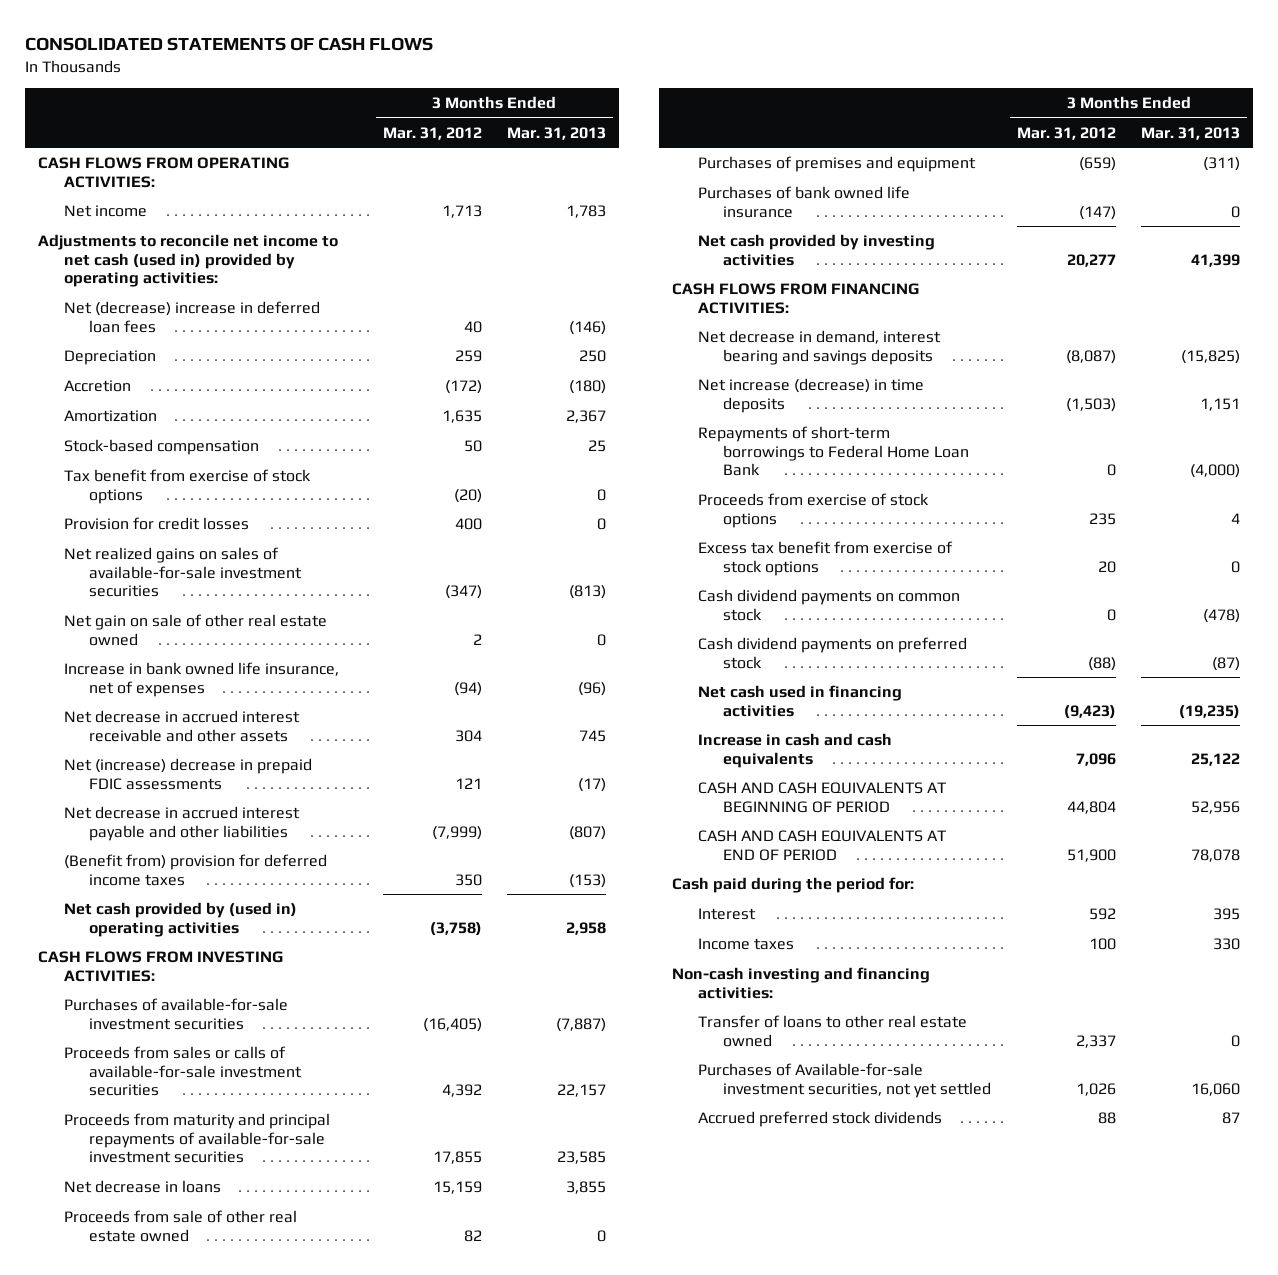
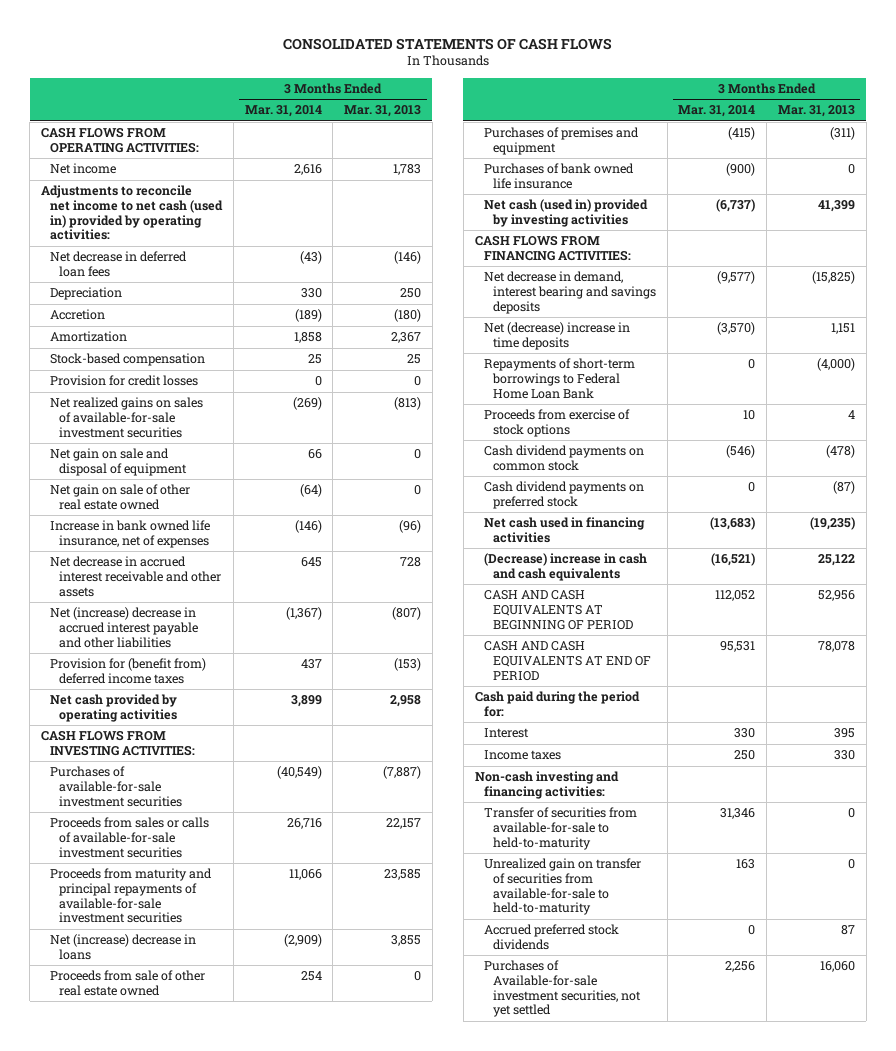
[382,126,482,140] Mar. 31, 2012 -> none
none -> [244,105,322,118] Mar. 31, 2014
[63,301,320,333] Net (decrease) increase in deferred loan fees -> [49,251,187,277] Net decrease in deferred loan fees
[63,469,311,504] Tax benefit from exercise of stock options -> none
none -> [49,448,188,476] Net gain on sale and disposal of equipment
[63,758,312,790] Net (increase) decrease in prepaid FDIC assessments -> none
[579,729,607,742] 745 -> [400,557,422,568] 728
[63,806,300,841] Net decrease in accrued interest payable and other liabilities -> [49,607,199,648] Net (increase) decrease in accrued interest payable and other liabilities
[63,854,327,886] (Benefit from) provision for deferred income taxes -> [49,658,206,684] Provision for (benefit from) deferred income taxes
[63,902,297,937] Net cash provided by (used in) operating activities -> [49,694,178,722] Net cash provided by operating activities
[63,1180,221,1194] Net decrease in loans -> [49,934,196,960] Net (increase) decrease in loans
[697,234,935,266] Net cash provided by investing activities -> [483,199,648,227] Net cash (used in) provided by investing activities
[697,378,924,413] Net increase (decrease) in time deposits -> [483,322,630,350] Net (decrease) increase in time deposits
[697,541,953,576] Excess tax benefit from exercise of stock options -> none
[697,733,892,768] Increase in cash and cash equivalents -> [483,553,647,581] (Decrease) increase in cash and cash equivalents
[697,1015,967,1047] Transfer of loans to other real estate owned -> none
none -> [483,807,637,850] Transfer of securities from available-for-sale to held-to-maturity
none -> [483,858,641,916] Unrealized gain on transfer of securities from available-for-sale to held-to-maturity
[697,1063,992,1098] Purchases of Available-for-sale investment securities, not yet settled -> [483,960,641,1018] Purchases of Available-for-sale investment securities, not yet settled

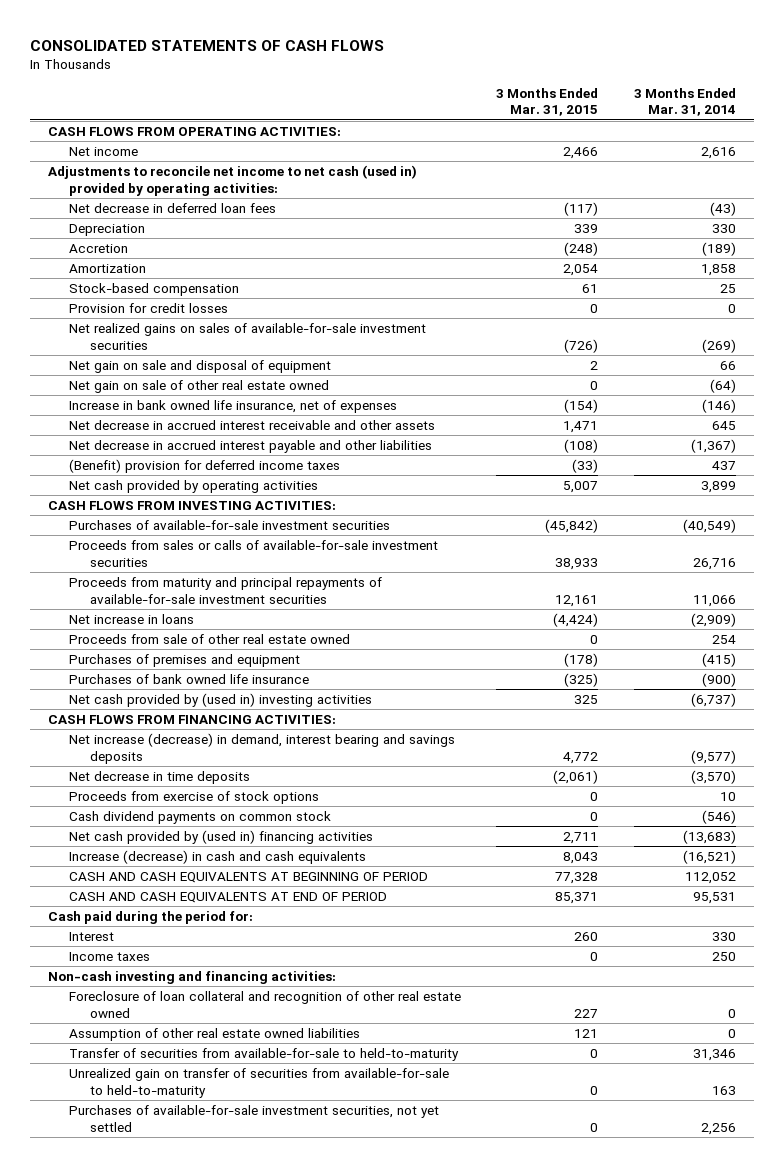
[344,105,422,118] Mar. 31, 2013 -> none
none -> [496,87,599,117] 3 Months Ended Mar. 31, 2015
[49,607,199,648] Net (increase) decrease in accrued interest payable and other liabilities -> [68,439,432,453] Net decrease in accrued interest payable and other liabilities
[49,658,206,684] Provision for (benefit from) deferred income taxes -> [68,458,340,473] (Benefit) provision for deferred income taxes
[49,934,196,960] Net (increase) decrease in loans -> [68,613,194,624] Net increase in loans
[483,199,648,227] Net cash (used in) provided by investing activities -> [68,692,372,707] Net cash provided by (used in) investing activities
[483,358,635,399] Repayments of short-term borrowings to Federal Home Loan Bank -> none
[483,271,656,314] Net decrease in demand, interest bearing and savings deposits -> [68,732,455,764] Net increase (decrease) in demand, interest bearing and savings deposits
[483,322,630,350] Net (decrease) increase in time deposits -> [68,770,250,784] Net decrease in time deposits
[483,481,644,509] Cash dividend payments on preferred stock -> none
[483,517,645,543] Net cash used in financing activities -> [68,829,373,844] Net cash provided by (used in) financing activities
[483,553,647,581] (Decrease) increase in cash and cash equivalents -> [68,849,366,864] Increase (decrease) in cash and cash equivalents
none -> [68,990,461,1018] Foreclosure of loan collateral and recognition of other real estate owned
none -> [68,1027,360,1041] Assumption of other real estate owned liabilities
[483,924,619,950] Accrued preferred stock dividends -> none
[483,960,641,1018] Purchases of Available-for-sale investment securities, not yet settled -> [68,1104,439,1132] Purchases of available-for-sale investment securities, not yet settled

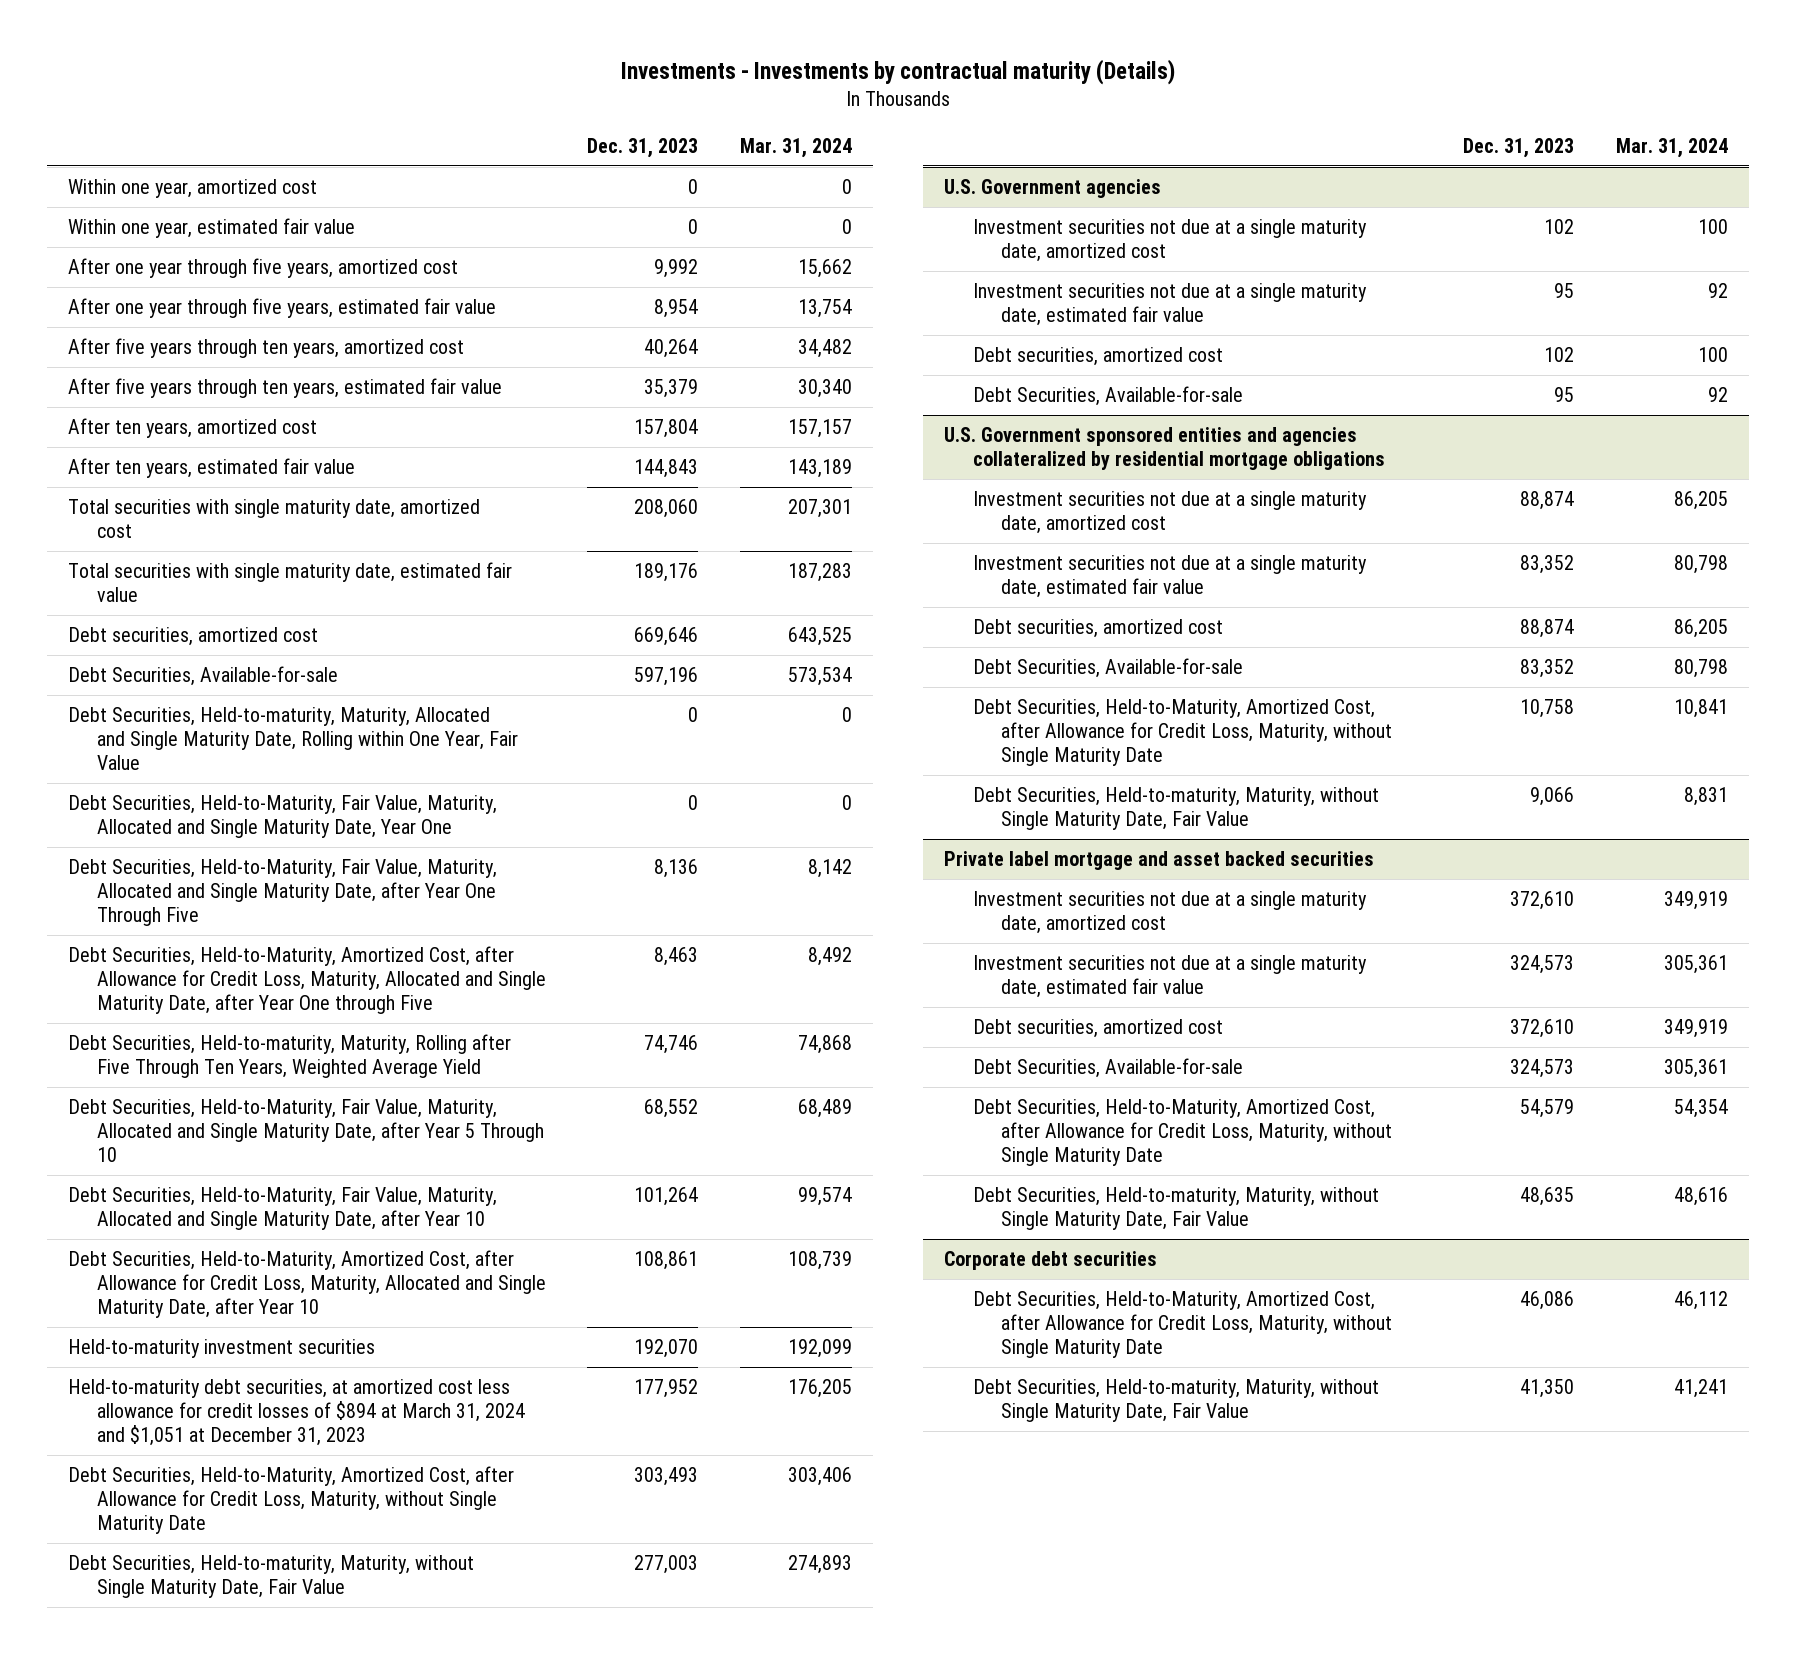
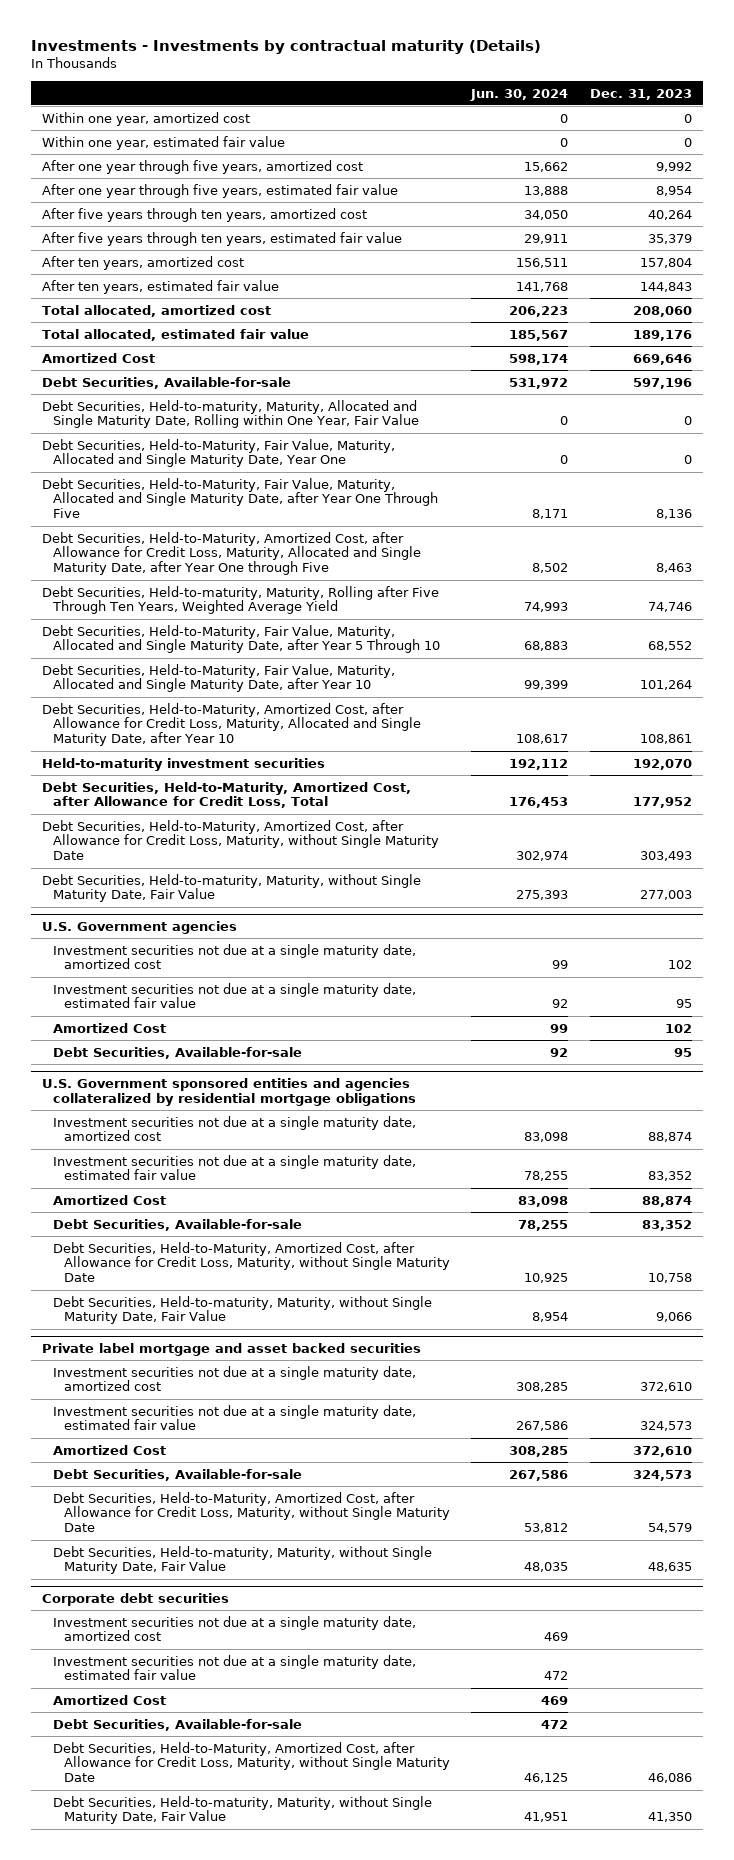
[740,137,853,158] Mar. 31, 2024 -> none
none -> [470,88,569,101] Jun. 30, 2024
[68,499,481,539] Total securities with single maturity date, amortized cost -> [42,304,272,317] Total allocated, amortized cost
[68,562,513,603] Total securities with single maturity date, estimated fair value -> [42,328,310,341] Total allocated, estimated fair value
[68,627,319,647] Debt securities, amortized cost -> [42,352,156,363] Amortized Cost
[68,1379,525,1447] Held-to-maturity debt securities, at amortized cost less allowance for credit losses of $894 at March 31, 2024 and $1,051 at December 31, 2023 -> [42,781,412,809] Debt Securities, Held-to-Maturity, Amortized Cost, after Allowance for Credit Loss, Total
[972,347,1223,367] Debt securities, amortized cost -> [53,1022,167,1033] Amortized Cost
[972,619,1223,639] Debt securities, amortized cost -> [53,1194,167,1205] Amortized Cost
[972,1019,1223,1039] Debt securities, amortized cost -> [53,1444,167,1455] Amortized Cost
none -> [53,1615,417,1642] Investment securities not due at a single maturity date, amortized cost
none -> [53,1654,417,1681] Investment securities not due at a single maturity date, estimated fair value
none -> [53,1694,167,1705] Amortized Cost
none -> [53,1718,303,1731] Debt Securities, Available-for-sale

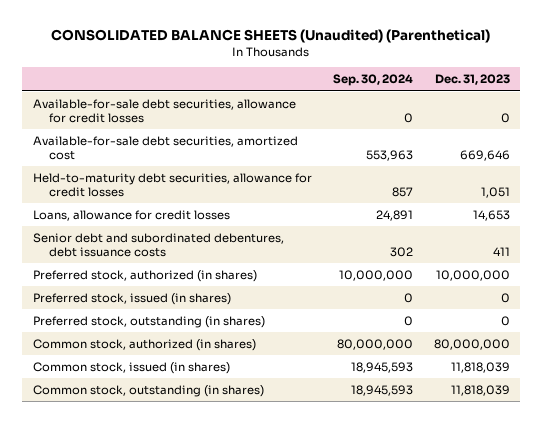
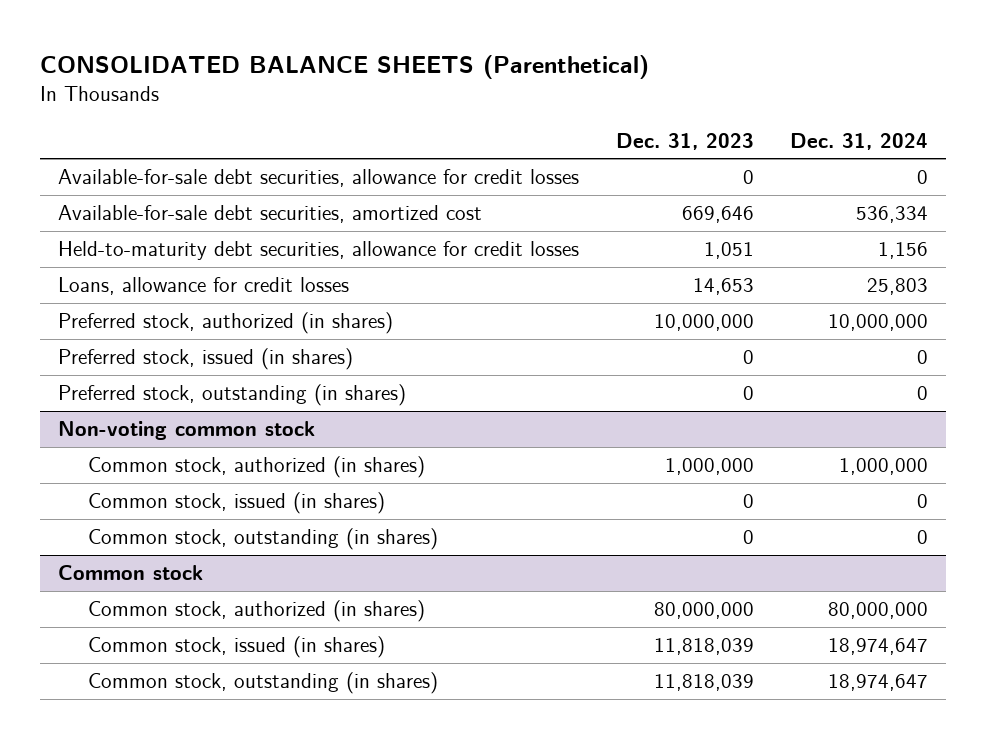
[51,29,491,44] CONSOLIDATED BALANCE SHEETS (Unaudited) (Parenthetical) -> [40,54,650,79] CONSOLIDATED BALANCE SHEETS (Parenthetical)
[332,74,413,87] Sep. 30, 2024 -> none
none -> [789,132,928,150] Dec. 31, 2024
[32,232,284,257] Senior debt and subordinated debentures, debt issuance costs -> none
none -> [58,421,316,441] Non-voting common stock
none -> [87,456,425,479] Common stock, authorized (in shares)
none -> [87,492,385,515] Common stock, issued (in shares)
none -> [87,528,438,551] Common stock, outstanding (in shares)
none -> [58,565,204,581] Common stock

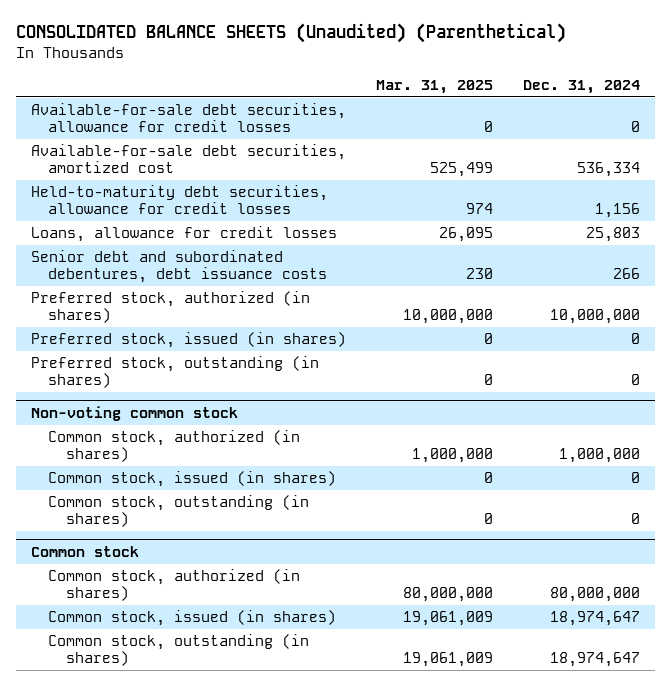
[40,54,650,79] CONSOLIDATED BALANCE SHEETS (Parenthetical) -> [15,23,566,44] CONSOLIDATED BALANCE SHEETS (Unaudited) (Parenthetical)
[615,132,754,150] Dec. 31, 2023 -> none
none -> [375,79,493,94] Mar. 31, 2025
none -> [30,250,328,283] Senior debt and subordinated debentures, debt issuance costs

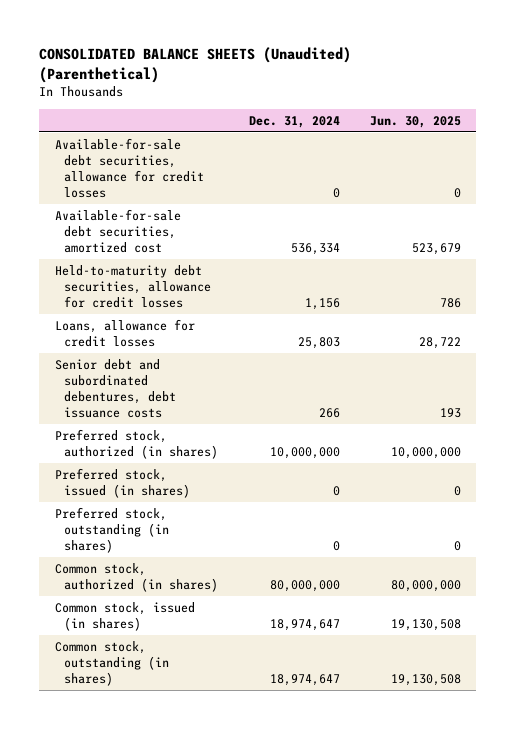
[375,79,493,94] Mar. 31, 2025 -> none
none -> [370,115,462,128] Jun. 30, 2025
[30,405,238,421] Non-voting common stock -> none
[48,430,301,462] Common stock, authorized (in shares) -> none
[48,471,337,488] Common stock, issued (in shares) -> none
[48,495,310,527] Common stock, outstanding (in shares) -> none
[30,545,139,557] Common stock -> none

